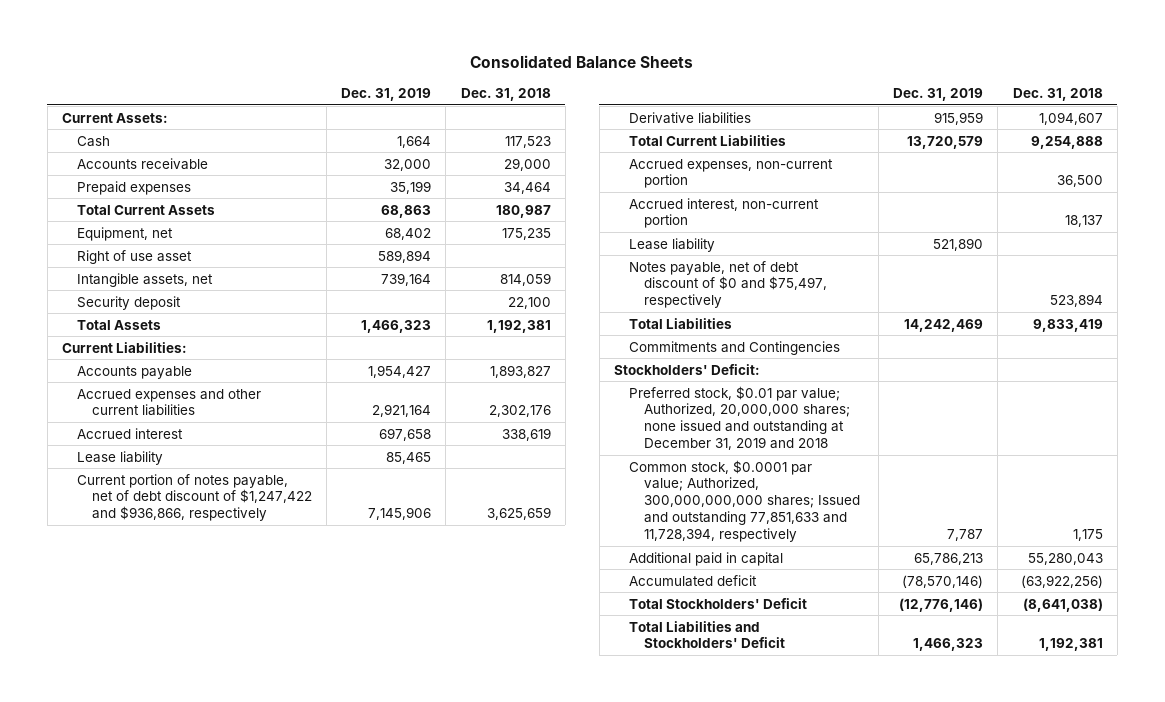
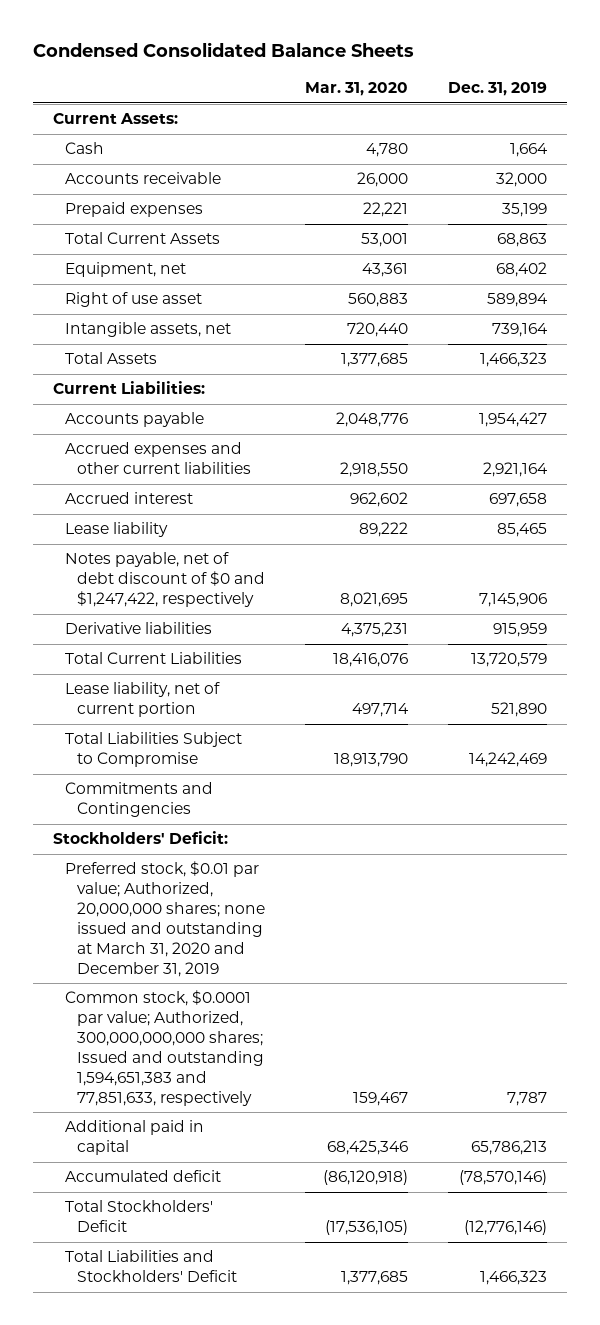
[470,55,694,69] Consolidated Balance Sheets -> [33,42,415,58] Condensed Consolidated Balance Sheets
[460,88,551,102] Dec. 31, 2018 -> none
none -> [304,82,408,97] Mar. 31, 2020
[76,295,181,310] Security deposit -> none
[76,473,312,522] Current portion of notes payable, net of debt discount of $1,247,422 and $936,866, respectively -> [64,552,265,608] Notes payable, net of debt discount of $0 and $1,247,422, respectively
[628,158,833,189] Accrued expenses, non-current portion -> none
[628,197,819,229] Accrued interest, non-current portion -> none
[628,260,827,309] Notes payable, net of debt discount of $0 and $75,497, respectively -> none
[628,237,715,252] Lease liability -> [64,682,220,718] Lease liability, net of current portion
[628,317,732,329] Total Liabilities -> [64,732,242,768] Total Liabilities Subject to Compromise
[628,385,850,451] Preferred stock, $0.01 par value; Authorized, 20,000,000 shares; none issued and outstanding at December 31, 2019 and 2018 -> [64,861,265,977] Preferred stock, $0.01 par value; Authorized, 20,000,000 shares; none issued and outstanding at March 31, 2020 and December 31, 2019
[628,459,860,543] Common stock, $0.0001 par value; Authorized, 300,000,000,000 shares; Issued and outstanding 77,851,633 and 11,728,394, respectively -> [64,990,264,1106] Common stock, $0.0001 par value; Authorized, 300,000,000,000 shares; Issued and outstanding 1,594,651,383 and 77,851,633, respectively

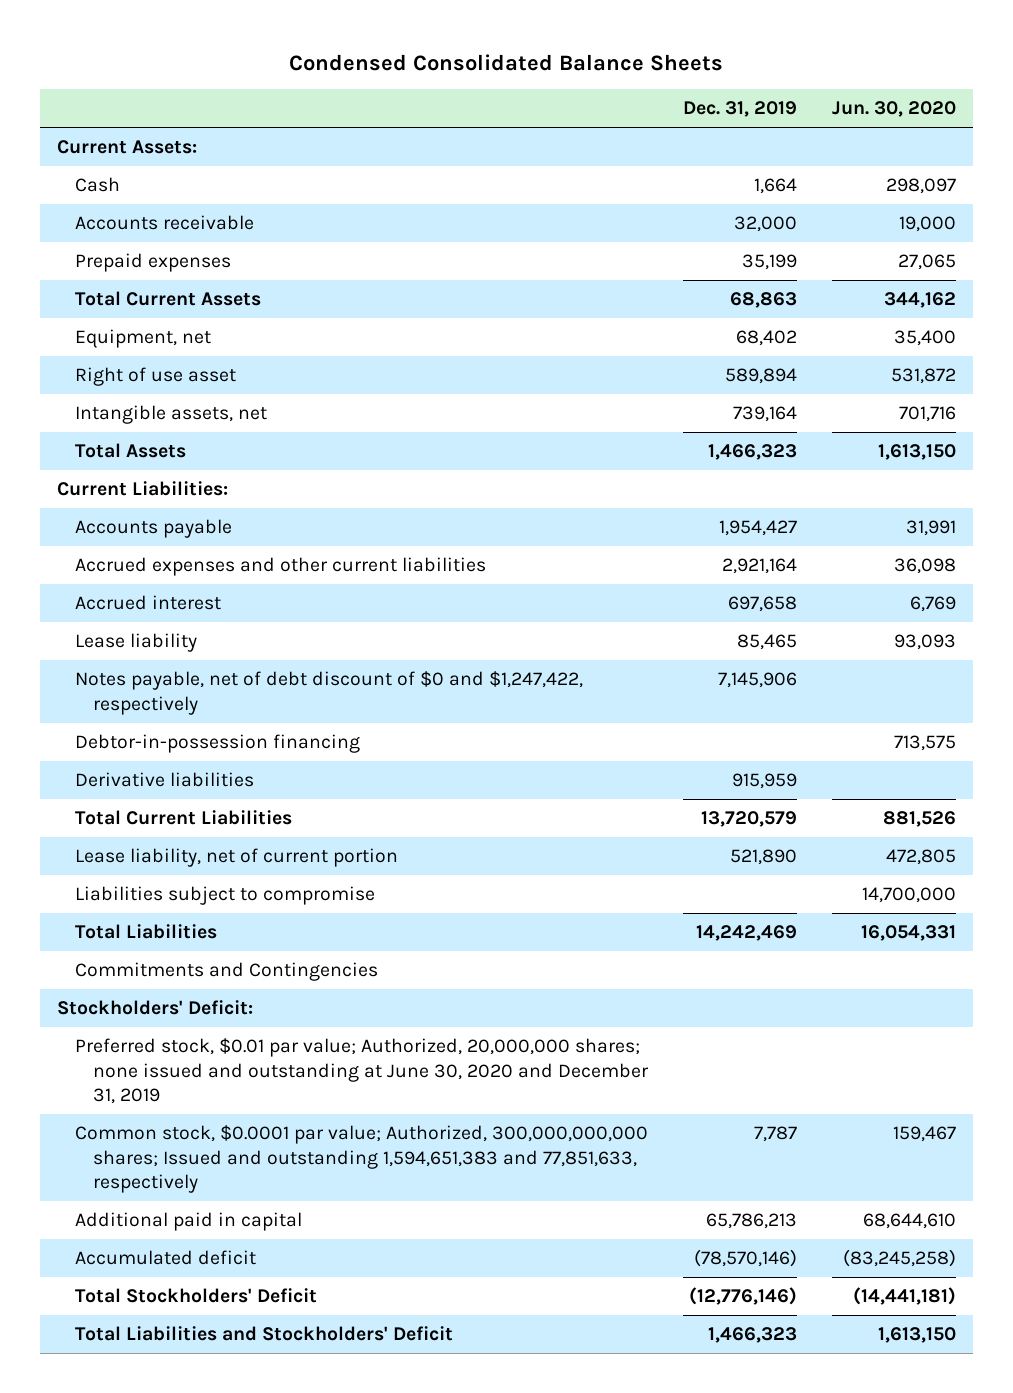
[304,82,408,97] Mar. 31, 2020 -> none
none -> [831,101,956,118] Jun. 30, 2020
none -> [75,734,361,754] Debtor-in-possession financing
none -> [75,886,376,906] Liabilities subject to compromise
[64,732,242,768] Total Liabilities Subject to Compromise -> [75,924,218,940] Total Liabilities
[64,861,265,977] Preferred stock, $0.01 par value; Authorized, 20,000,000 shares; none issued and outstanding at March 31, 2020 and December 31, 2019 -> [75,1038,650,1105] Preferred stock, $0.01 par value; Authorized, 20,000,000 shares; none issued and outstanding at June 30, 2020 and December 31, 2019

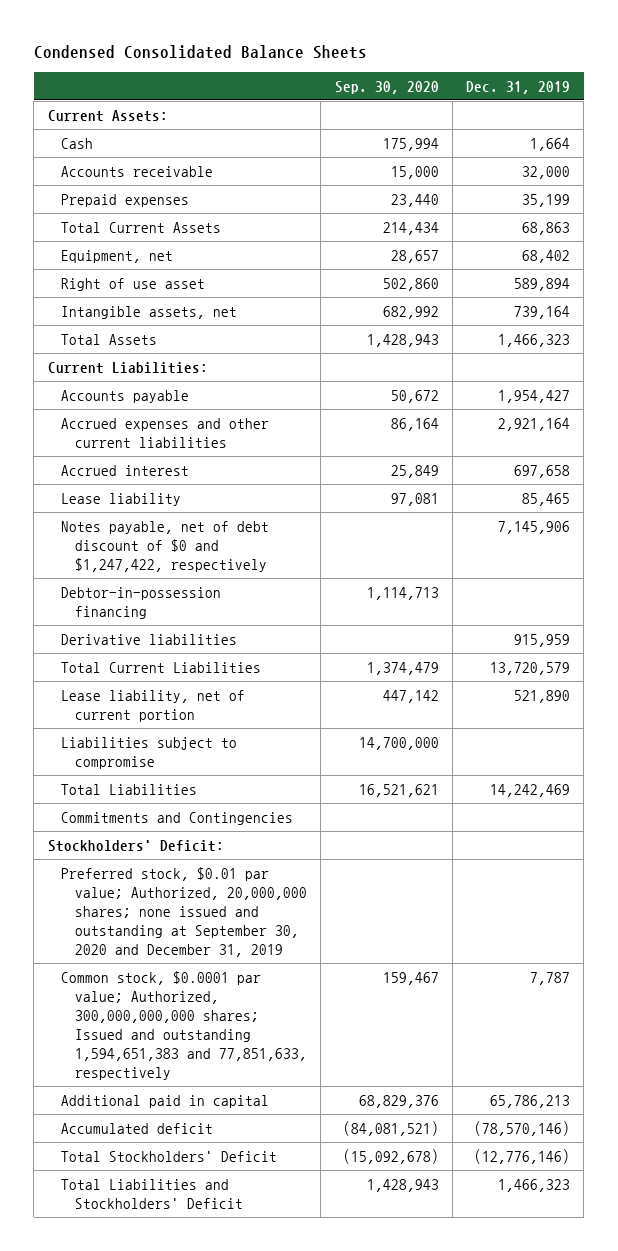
[831,101,956,118] Jun. 30, 2020 -> none
none -> [334,80,439,94] Sep. 30, 2020
[75,1038,650,1105] Preferred stock, $0.01 par value; Authorized, 20,000,000 shares; none issued and outstanding at June 30, 2020 and December 31, 2019 -> [61,866,308,957] Preferred stock, $0.01 par value; Authorized, 20,000,000 shares; none issued and outstanding at September 30, 2020 and December 31, 2019

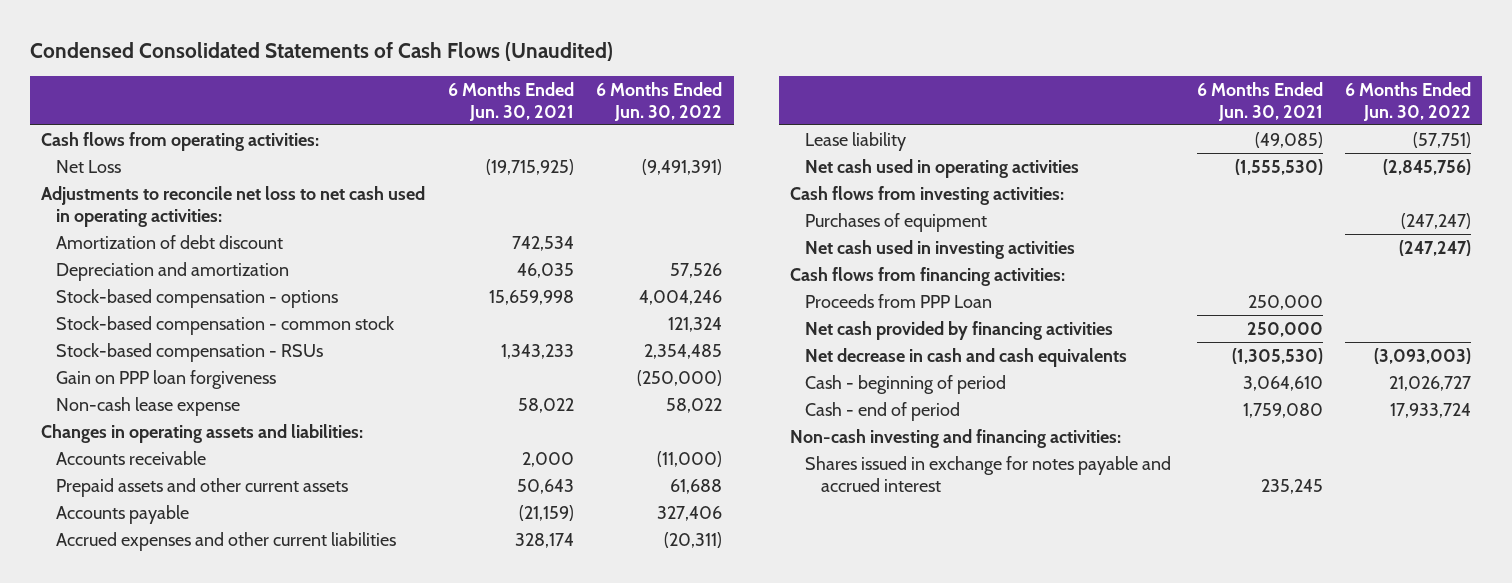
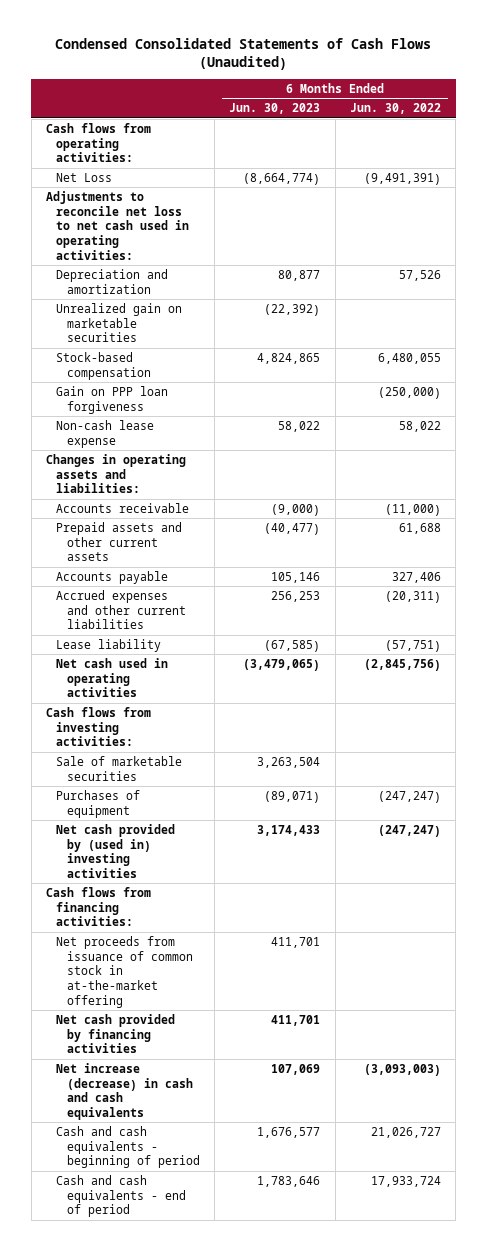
[447,81,574,121] 6 Months Ended Jun. 30, 2021 -> none
none -> [229,103,321,115] Jun. 30, 2023
[56,234,284,249] Amortization of debt discount -> none
[56,288,339,308] Stock-based compensation - options -> none
[56,342,324,362] Stock-based compensation - RSUs -> none
none -> [56,302,183,343] Unrealized gain on marketable securities
[56,315,395,335] Stock-based compensation - common stock -> [56,351,151,380] Stock-based compensation
[668,316,723,332] 121,324 -> [377,352,441,364] 6,480,055
none -> [56,755,183,781] Sale of marketable securities
[805,239,1076,259] Net cash used in investing activities -> [56,823,176,878] Net cash provided by (used in) investing activities
[805,293,993,308] Proceeds from PPP Loan -> none
none -> [56,935,193,1008] Net proceeds from issuance of common stock in at-the-market offering
[790,428,1122,448] Non-cash investing and financing activities: -> none
[805,455,1172,492] Shares issued in exchange for notes payable and accrued interest -> none
[805,347,1128,367] Net decrease in cash and cash equivalents -> [56,1062,193,1120] Net increase (decrease) in cash and cash equivalents
[805,374,1007,394] Cash - beginning of period -> [56,1125,200,1169] Cash and cash equivalents - beginning of period
[805,401,961,421] Cash - end of period -> [56,1174,186,1218] Cash and cash equivalents - end of period

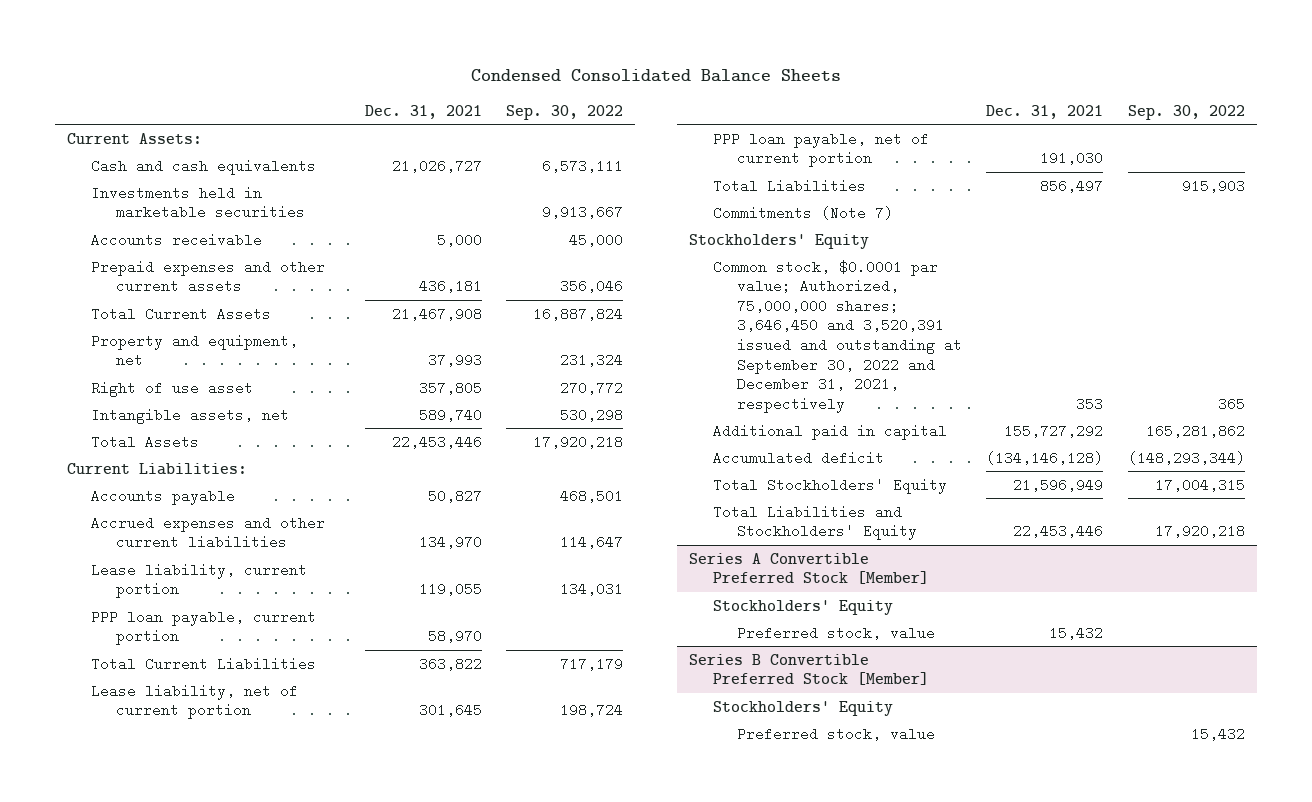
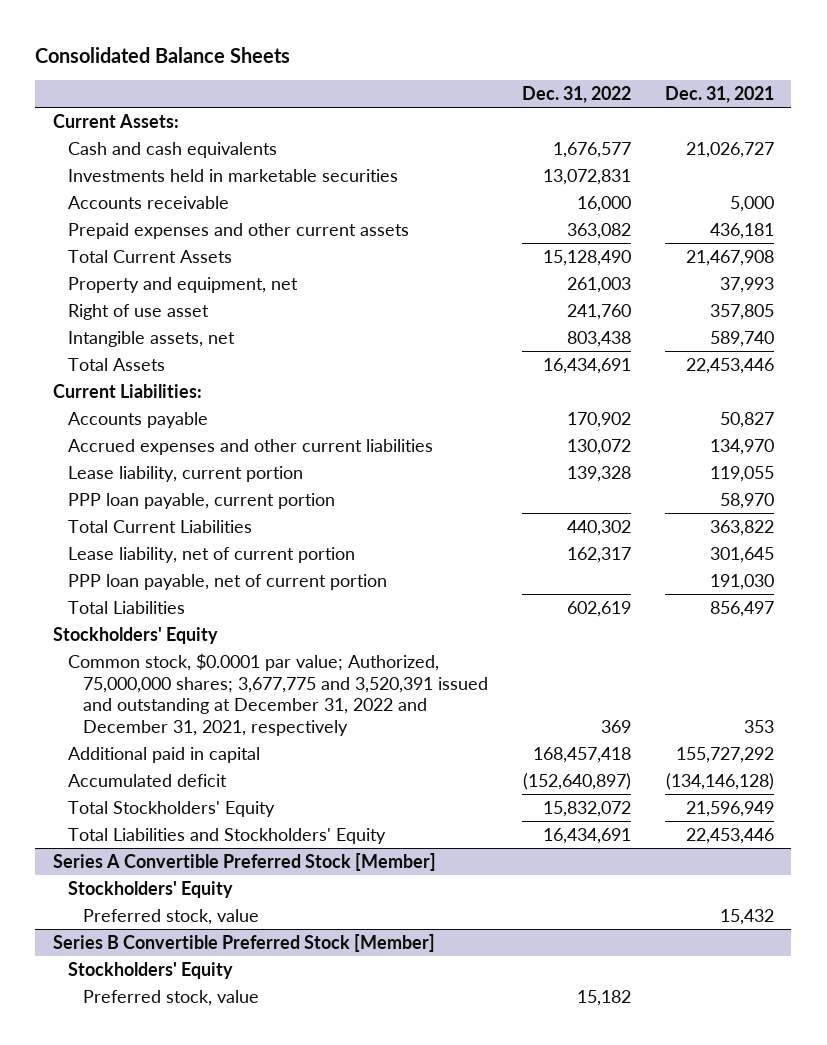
[470,68,841,82] Condensed Consolidated Balance Sheets -> [35,46,291,63] Consolidated Balance Sheets
[505,104,623,120] Sep. 30, 2022 -> none
none -> [521,86,631,104] Dec. 31, 2022
[712,205,893,220] Commitments (Note 7) -> none
[712,259,963,413] Common stock, $0.0001 par value; Authorized, 75,000,000 shares; 3,646,450 and 3,520,391 issued and outstanding at September 30, 2022 and December 31, 2021, respectively -> [67,652,488,736] Common stock, $0.0001 par value; Authorized, 75,000,000 shares; 3,677,775 and 3,520,391 issued and outstanding at December 31, 2022 and December 31, 2021, respectively

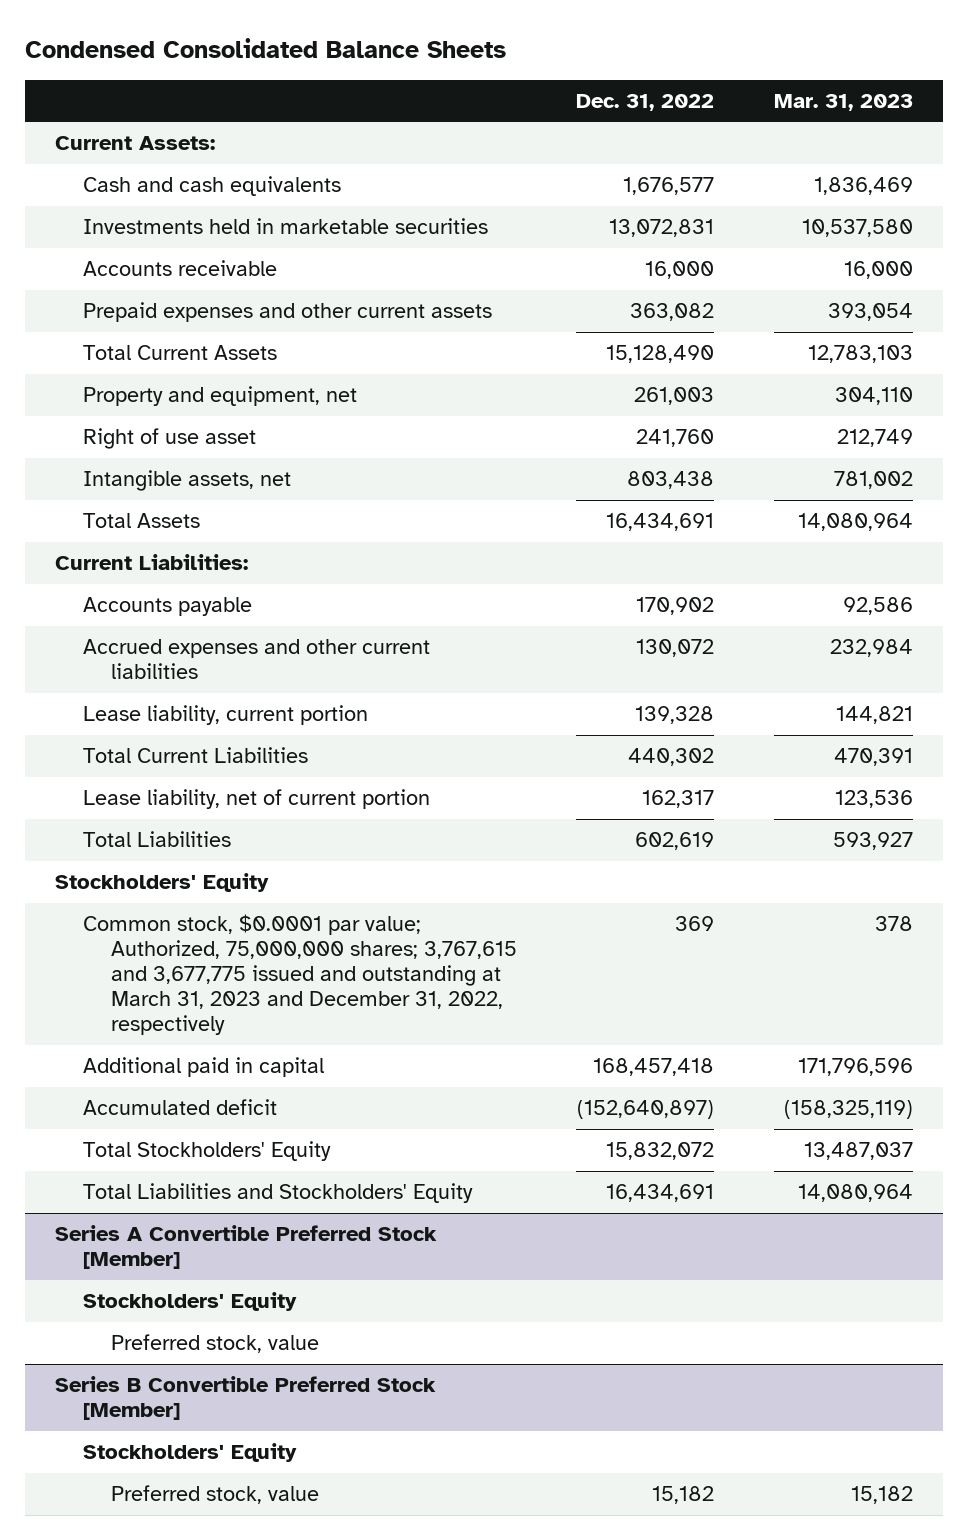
[35,46,291,63] Consolidated Balance Sheets -> [24,38,506,59] Condensed Consolidated Balance Sheets
[665,86,775,104] Dec. 31, 2021 -> none
none -> [774,93,914,111] Mar. 31, 2023
[67,492,335,509] PPP loan payable, current portion -> none
[67,573,387,590] PPP loan payable, net of current portion -> none
[67,652,488,736] Common stock, $0.0001 par value; Authorized, 75,000,000 shares; 3,677,775 and 3,520,391 issued and outstanding at December 31, 2022 and December 31, 2021, respectively -> [82,914,517,1036] Common stock, $0.0001 par value; Authorized, 75,000,000 shares; 3,767,615 and 3,677,775 issued and outstanding at March 31, 2023 and December 31, 2022, respectively

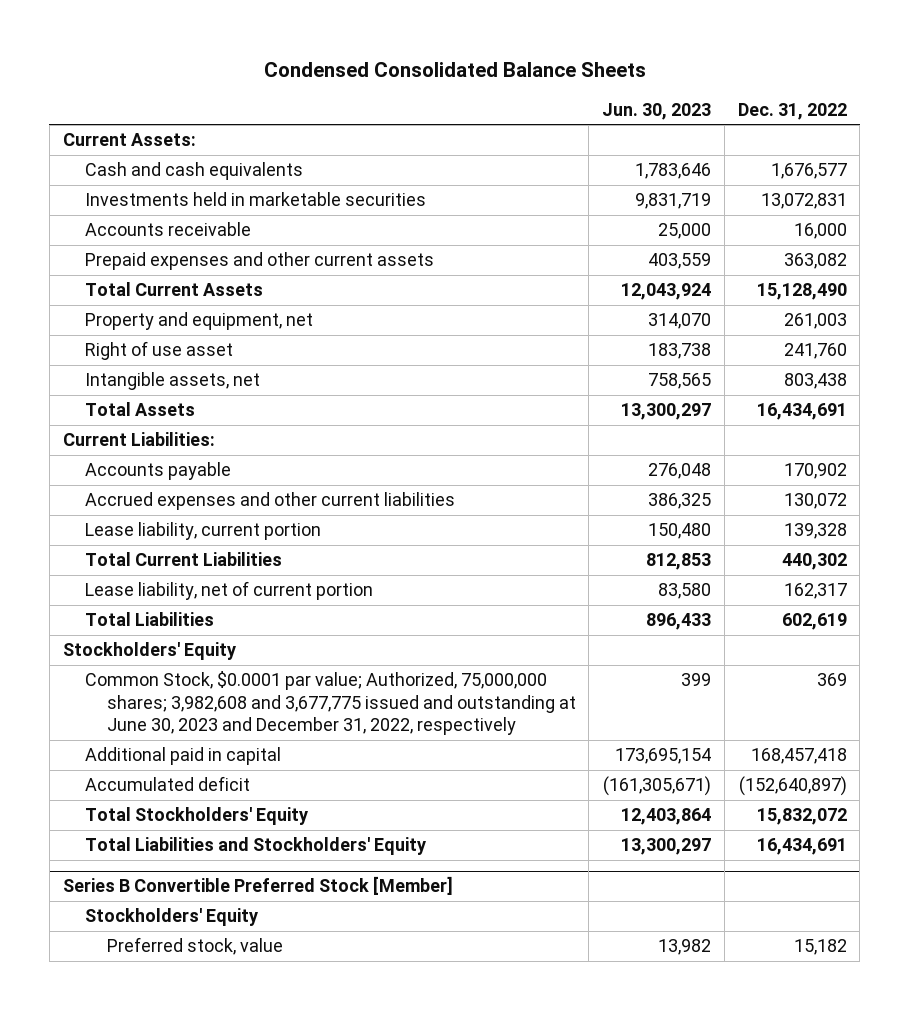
[774,93,914,111] Mar. 31, 2023 -> none
none -> [602,102,712,120] Jun. 30, 2023
[82,914,517,1036] Common stock, $0.0001 par value; Authorized, 75,000,000 shares; 3,767,615 and 3,677,775 issued and outstanding at March 31, 2023 and December 31, 2022, respectively -> [84,671,576,736] Common Stock, $0.0001 par value; Authorized, 75,000,000 shares; 3,982,608 and 3,677,775 issued and outstanding at June 30, 2023 and December 31, 2022, respectively
[54,1225,437,1270] Series A Convertible Preferred Stock [Member] -> none
[82,1292,297,1312] Stockholders' Equity -> none
[110,1334,319,1354] Preferred stock, value -> none

